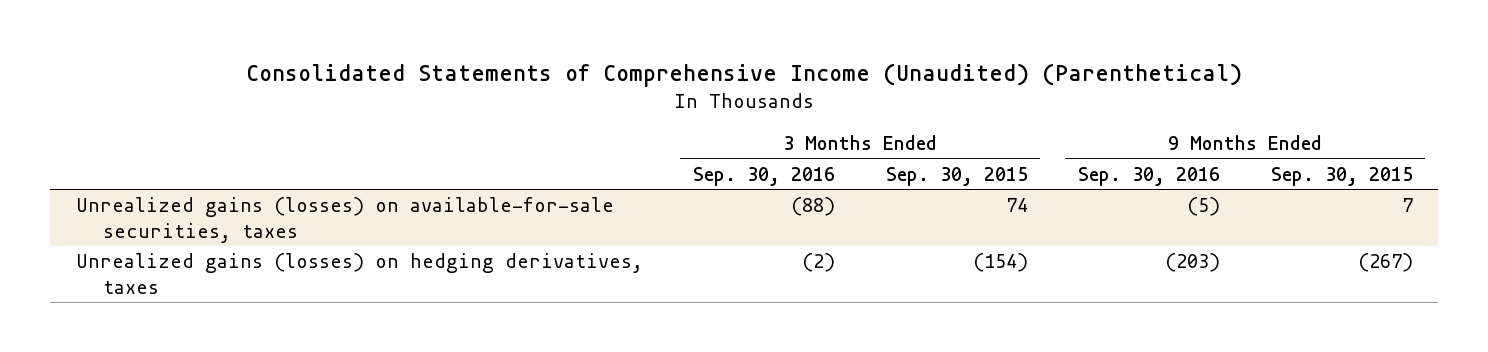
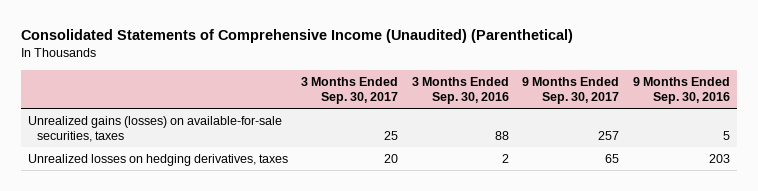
[885,166,1028,186] Sep. 30, 2015 -> none
[1270,166,1413,186] Sep. 30, 2015 -> none
none -> [301,76,399,105] 3 Months Ended Sep. 30, 2017
none -> [522,76,620,105] 9 Months Ended Sep. 30, 2017
[791,197,836,217] (88) -> [494,131,509,141] 88
[1187,197,1221,217] (5) -> [722,131,730,141] 5
[75,253,643,294] Unrealized gains (losses) on hedging derivatives, taxes -> [27,153,288,166] Unrealized losses on hedging derivatives, taxes
[802,253,836,273] (2) -> [501,153,509,163] 2
[1165,253,1221,273] (203) -> [708,153,730,163] 203

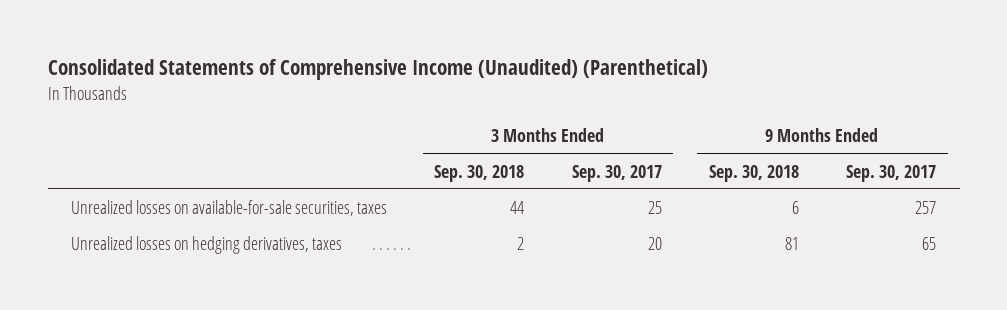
[411,76,509,105] 3 Months Ended Sep. 30, 2016 -> none
[632,76,730,105] 9 Months Ended Sep. 30, 2016 -> none
none -> [434,164,525,182] Sep. 30, 2018
none -> [708,164,799,182] Sep. 30, 2018
[27,115,282,143] Unrealized gains (losses) on available-for-sale securities, taxes -> [71,200,388,217] Unrealized losses on available-for-sale securities, taxes

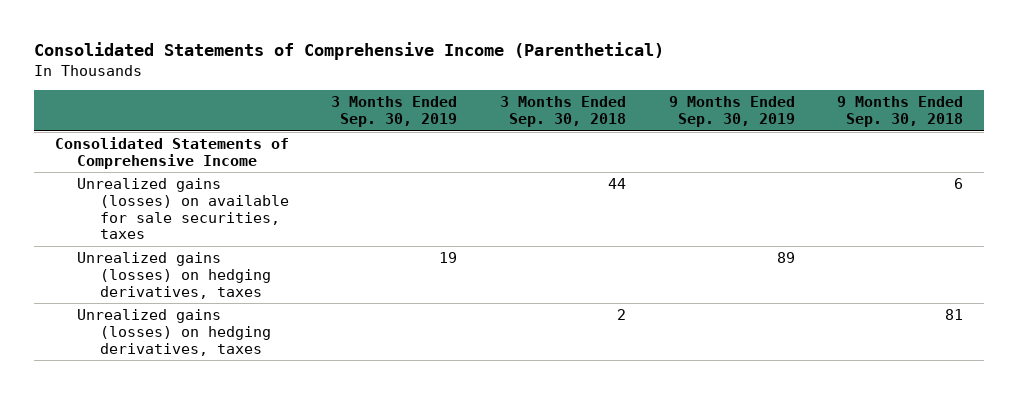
[47,59,708,81] Consolidated Statements of Comprehensive Income (Unaudited) (Parenthetical) -> [33,42,664,61] Consolidated Statements of Comprehensive Income (Parenthetical)
[571,164,662,182] Sep. 30, 2017 -> none
[846,164,937,182] Sep. 30, 2017 -> none
none -> [331,96,458,128] 3 Months Ended Sep. 30, 2019
none -> [668,96,795,128] 9 Months Ended Sep. 30, 2019
none -> [54,137,289,169] Consolidated Statements of Comprehensive Income
[71,200,388,217] Unrealized losses on available-for-sale securities, taxes -> [77,178,289,240] Unrealized gains (losses) on available for sale securities, taxes
none -> [77,252,271,299] Unrealized gains (losses) on hedging derivatives, taxes
[71,236,343,255] Unrealized losses on hedging derivatives, taxes -> [77,309,271,356] Unrealized gains (losses) on hedging derivatives, taxes

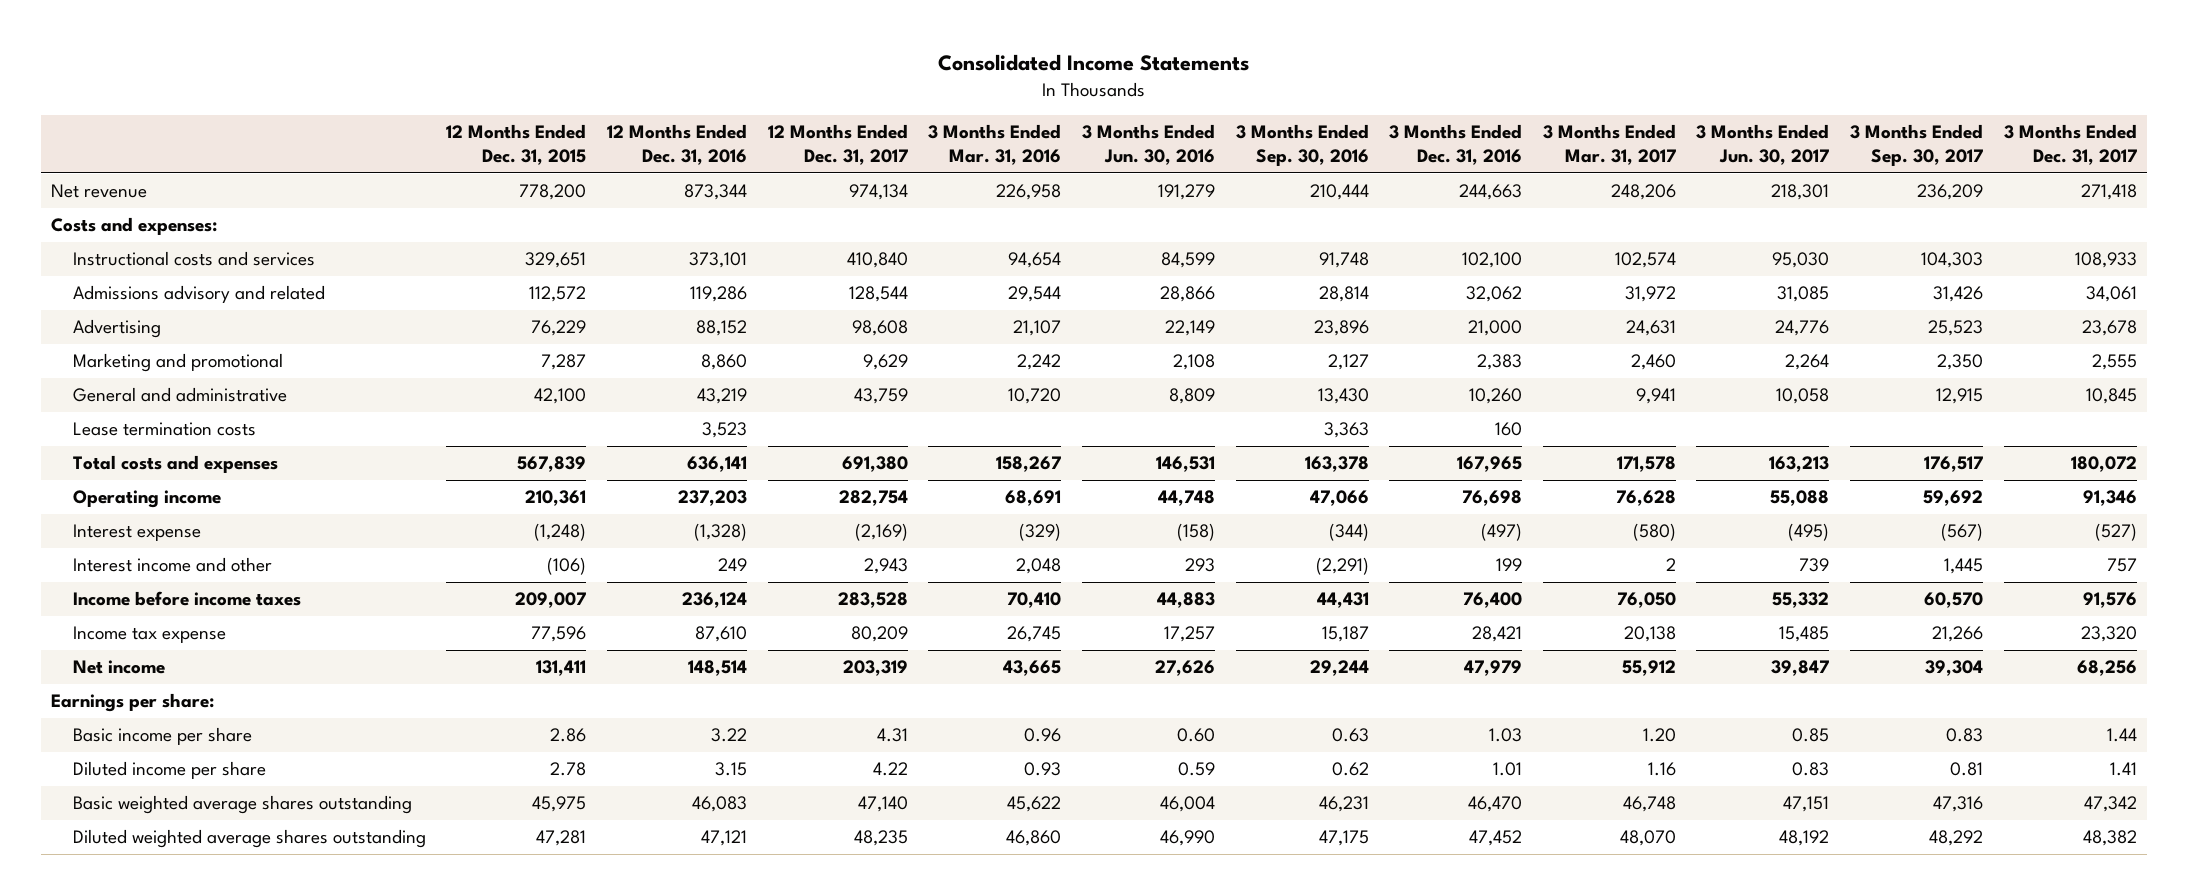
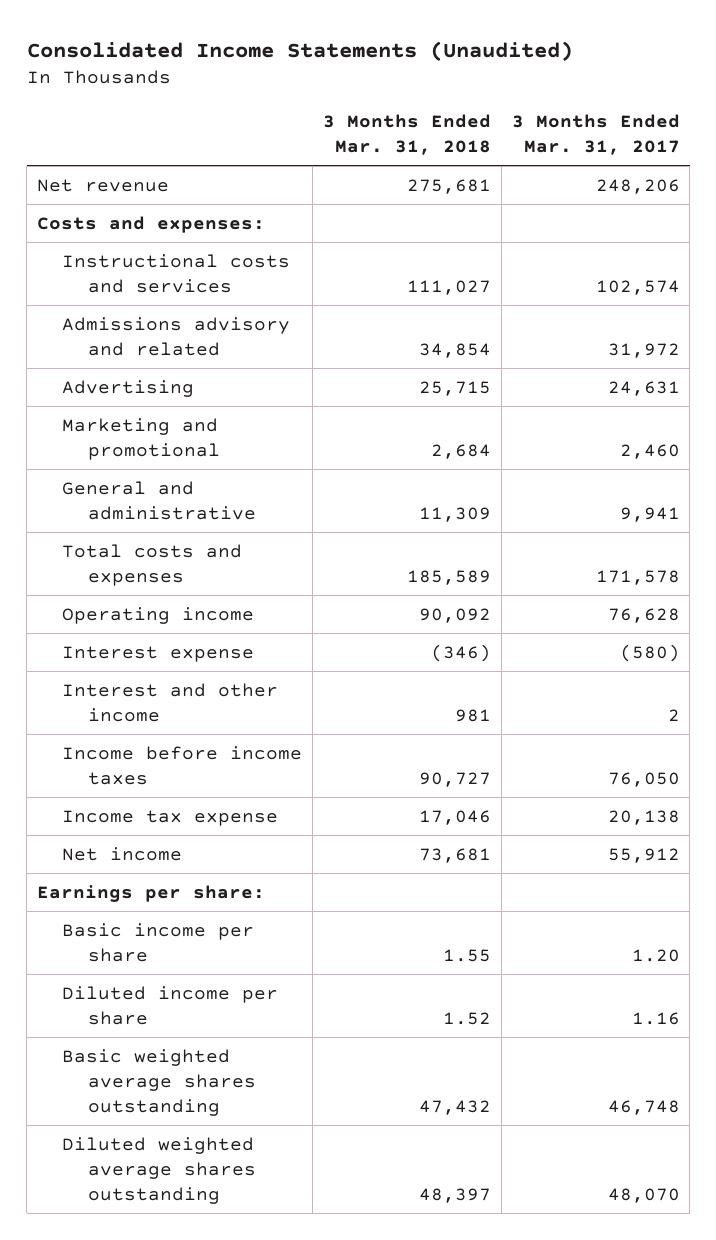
[938,54,1250,72] Consolidated Income Statements -> [26,40,573,61] Consolidated Income Statements (Unaudited)
[446,124,587,165] 12 Months Ended Dec. 31, 2015 -> none
[606,124,747,165] 12 Months Ended Dec. 31, 2016 -> none
[767,124,908,165] 12 Months Ended Dec. 31, 2017 -> none
[928,124,1062,165] 3 Months Ended Mar. 31, 2016 -> none
[1081,124,1215,165] 3 Months Ended Jun. 30, 2016 -> none
[1235,124,1369,166] 3 Months Ended Sep. 30, 2016 -> none
[1389,124,1523,165] 3 Months Ended Dec. 31, 2016 -> none
[1696,124,1830,165] 3 Months Ended Jun. 30, 2017 -> none
[1850,124,1984,166] 3 Months Ended Sep. 30, 2017 -> none
[2003,124,2137,165] 3 Months Ended Dec. 31, 2017 -> none
none -> [322,114,491,156] 3 Months Ended Mar. 31, 2018
[72,422,256,437] Lease termination costs -> none
[72,557,272,573] Interest income and other -> [62,682,279,722] Interest and other income

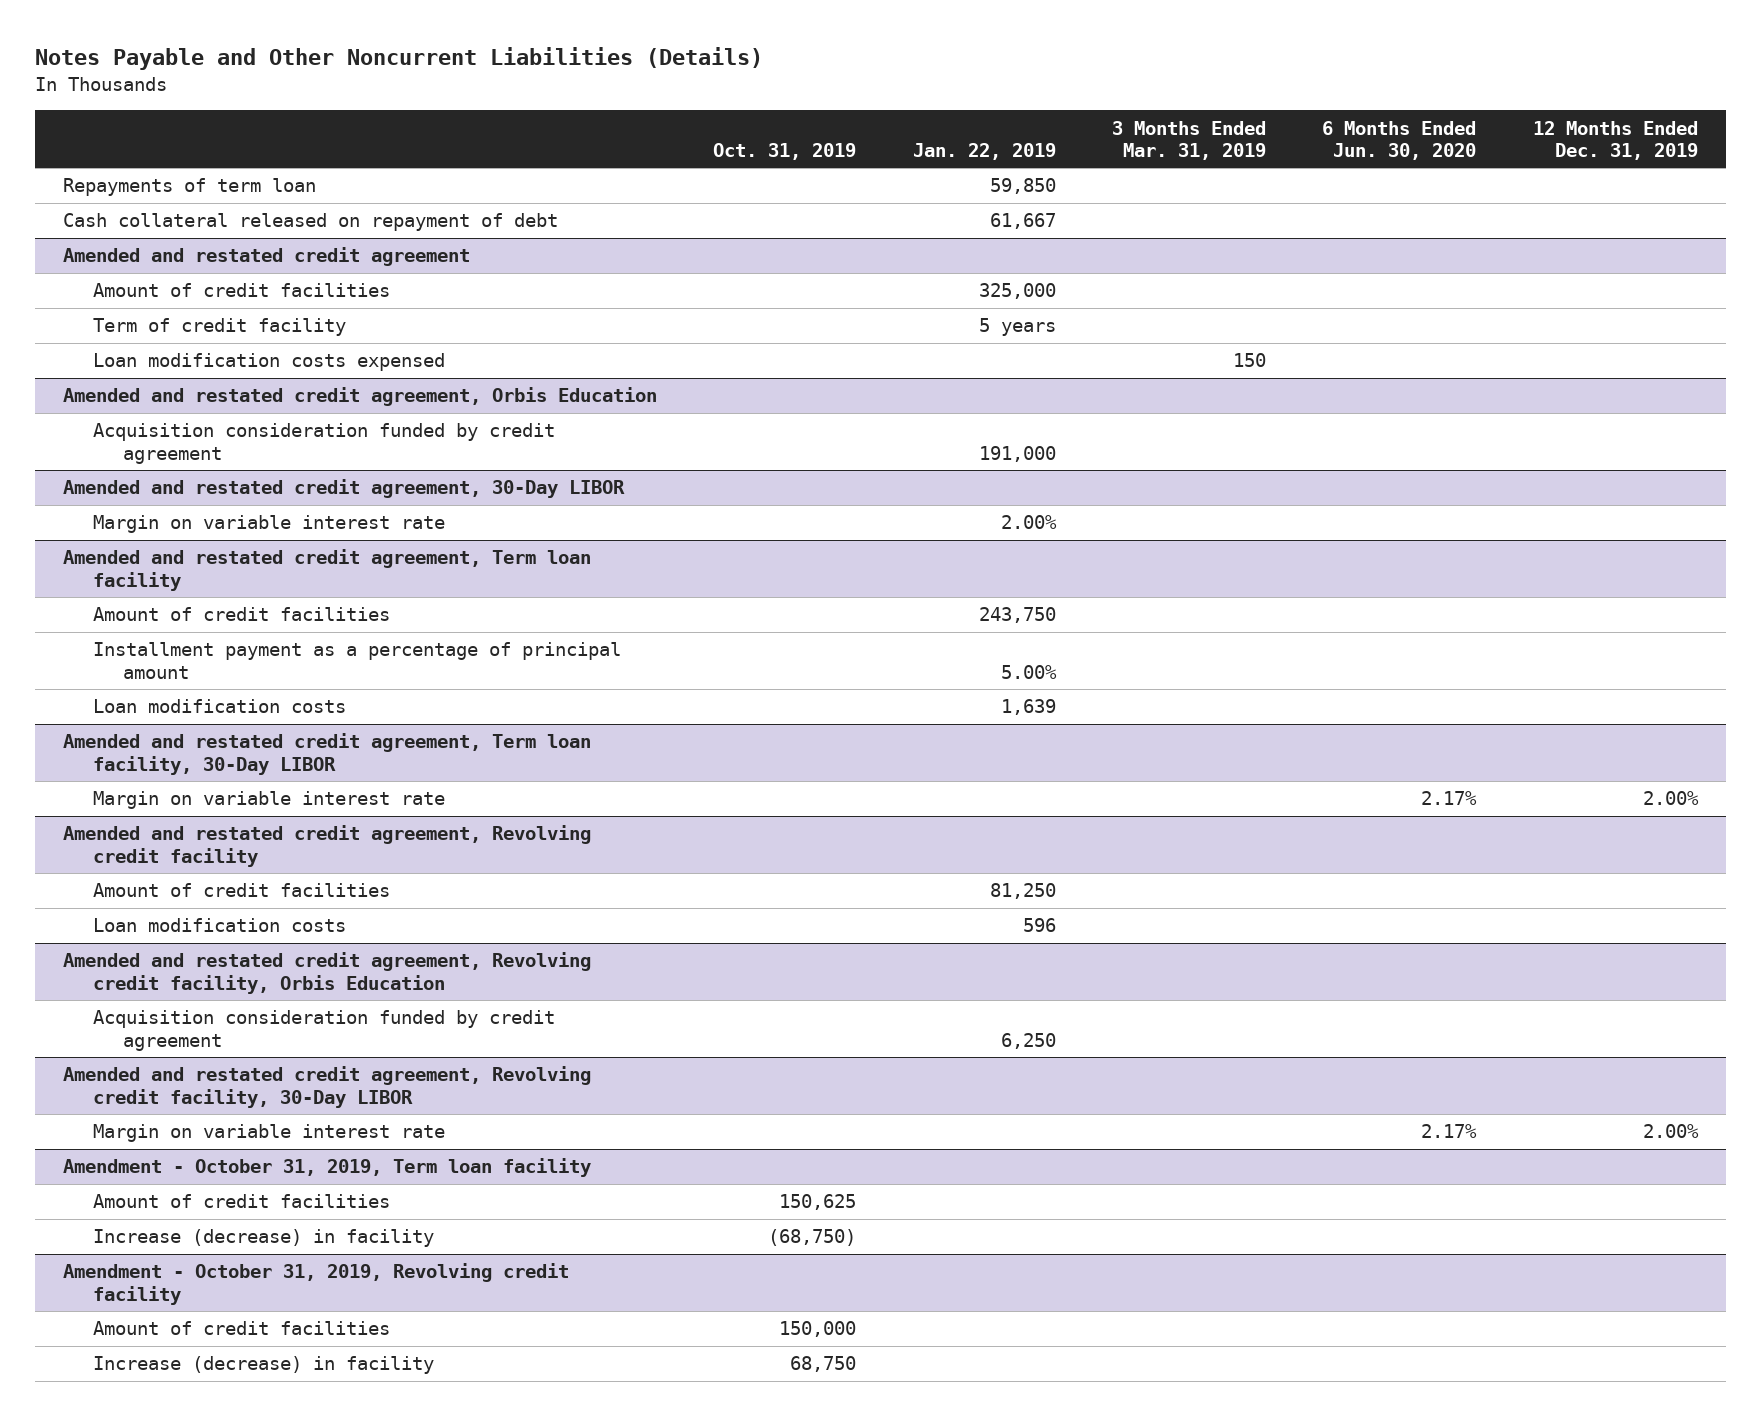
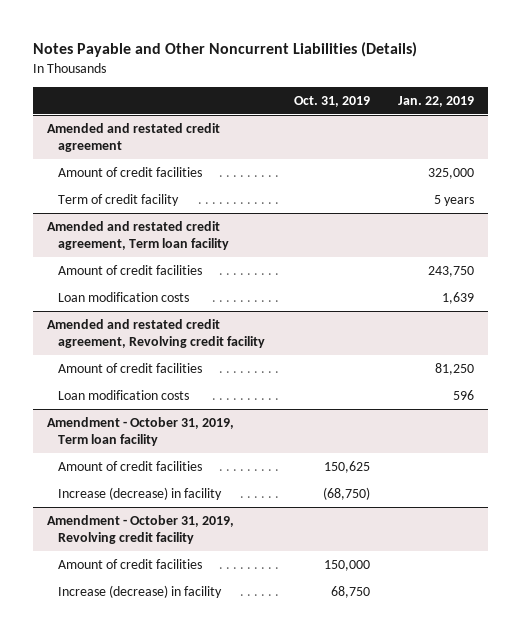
[1111,120,1266,160] 3 Months Ended Mar. 31, 2019 -> none
[1322,120,1477,160] 6 Months Ended Jun. 30, 2020 -> none
[1532,120,1698,160] 12 Months Ended Dec. 31, 2019 -> none
[63,178,317,197] Repayments of term loan -> none
[63,213,559,232] Cash collateral released on repayment of debt -> none
[93,353,446,372] Loan modification costs expensed -> none
[63,387,658,407] Amended and restated credit agreement, Orbis Education -> none
[93,423,556,464] Acquisition consideration funded by credit agreement -> none
[63,479,626,499] Amended and restated credit agreement, 30-Day LIBOR -> none
[93,515,446,534] Margin on variable interest rate -> none
[93,642,622,679] Installment payment as a percentage of principal amount -> none
[63,733,592,775] Amended and restated credit agreement, Term loan facility, 30-Day LIBOR -> none
[93,791,446,810] Margin on variable interest rate -> none
[63,952,592,994] Amended and restated credit agreement, Revolving credit facility, Orbis Education -> none
[93,1010,556,1051] Acquisition consideration funded by credit agreement -> none
[63,1066,592,1108] Amended and restated credit agreement, Revolving credit facility, 30-Day LIBOR -> none
[93,1124,446,1143] Margin on variable interest rate -> none

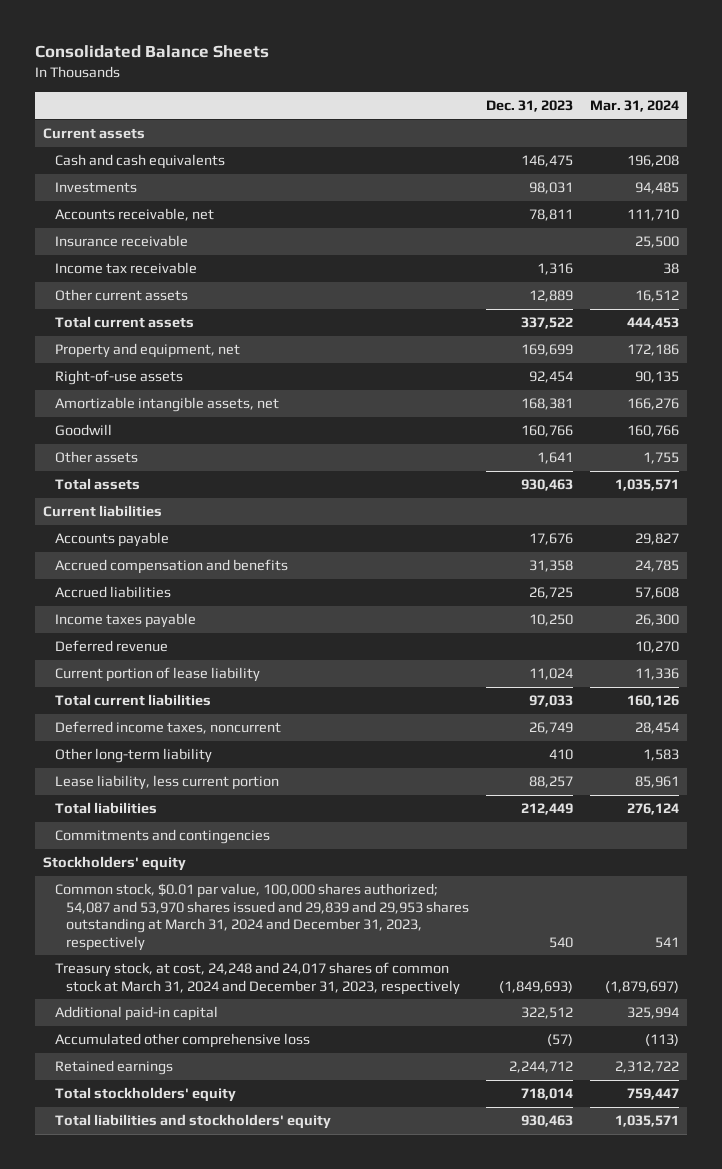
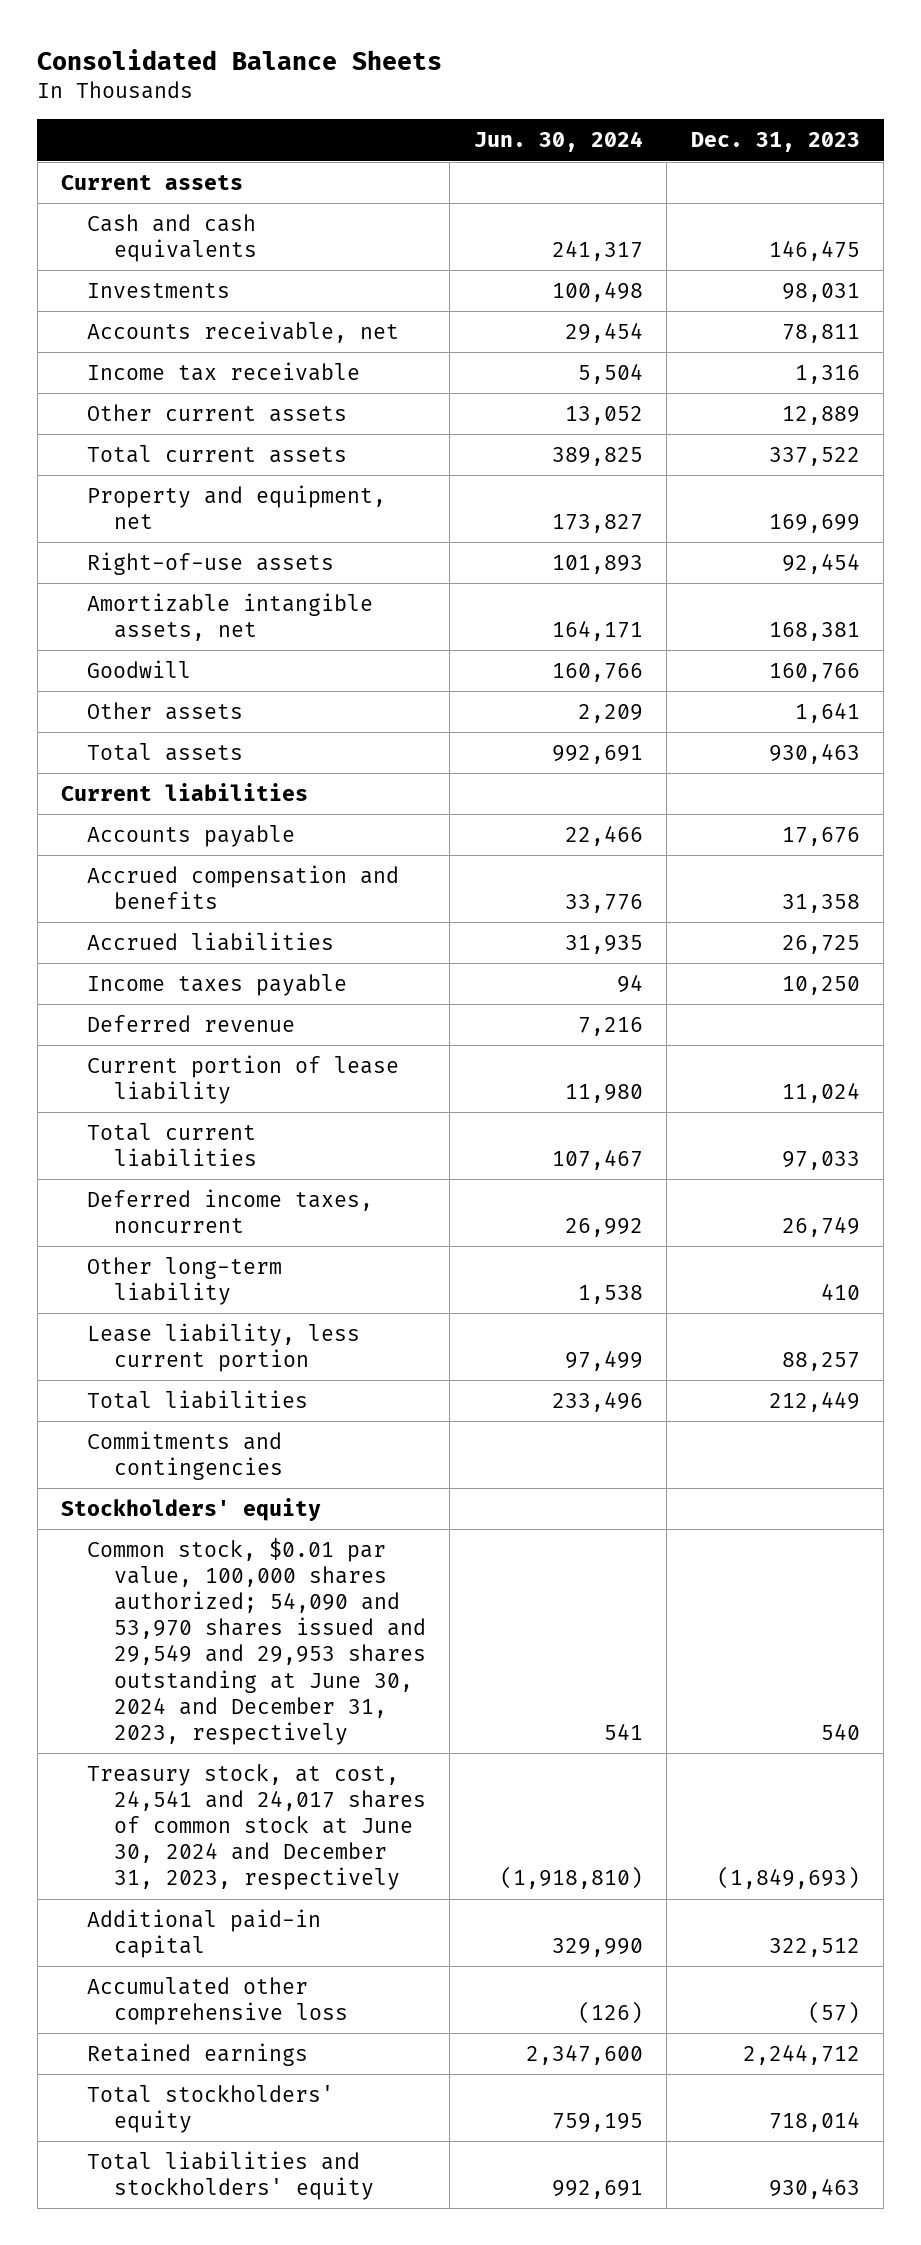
[589,99,679,112] Mar. 31, 2024 -> none
none -> [473,131,643,153] Jun. 30, 2024
[54,235,188,248] Insurance receivable -> none
[54,883,470,951] Common stock, $0.01 par value, 100,000 shares authorized; 54,087 and 53,970 shares issued and 29,839 and 29,953 shares outstanding at March 31, 2024 and December 31, 2023, respectively -> [87,1537,426,1745] Common stock, $0.01 par value, 100,000 shares authorized; 54,090 and 53,970 shares issued and 29,549 and 29,953 shares outstanding at June 30, 2024 and December 31, 2023, respectively
[54,962,461,995] Treasury stock, at cost, 24,248 and 24,017 shares of common stock at March 31, 2024 and December 31, 2023, respectively -> [87,1763,426,1891] Treasury stock, at cost, 24,541 and 24,017 shares of common stock at June 30, 2024 and December 31, 2023, respectively

